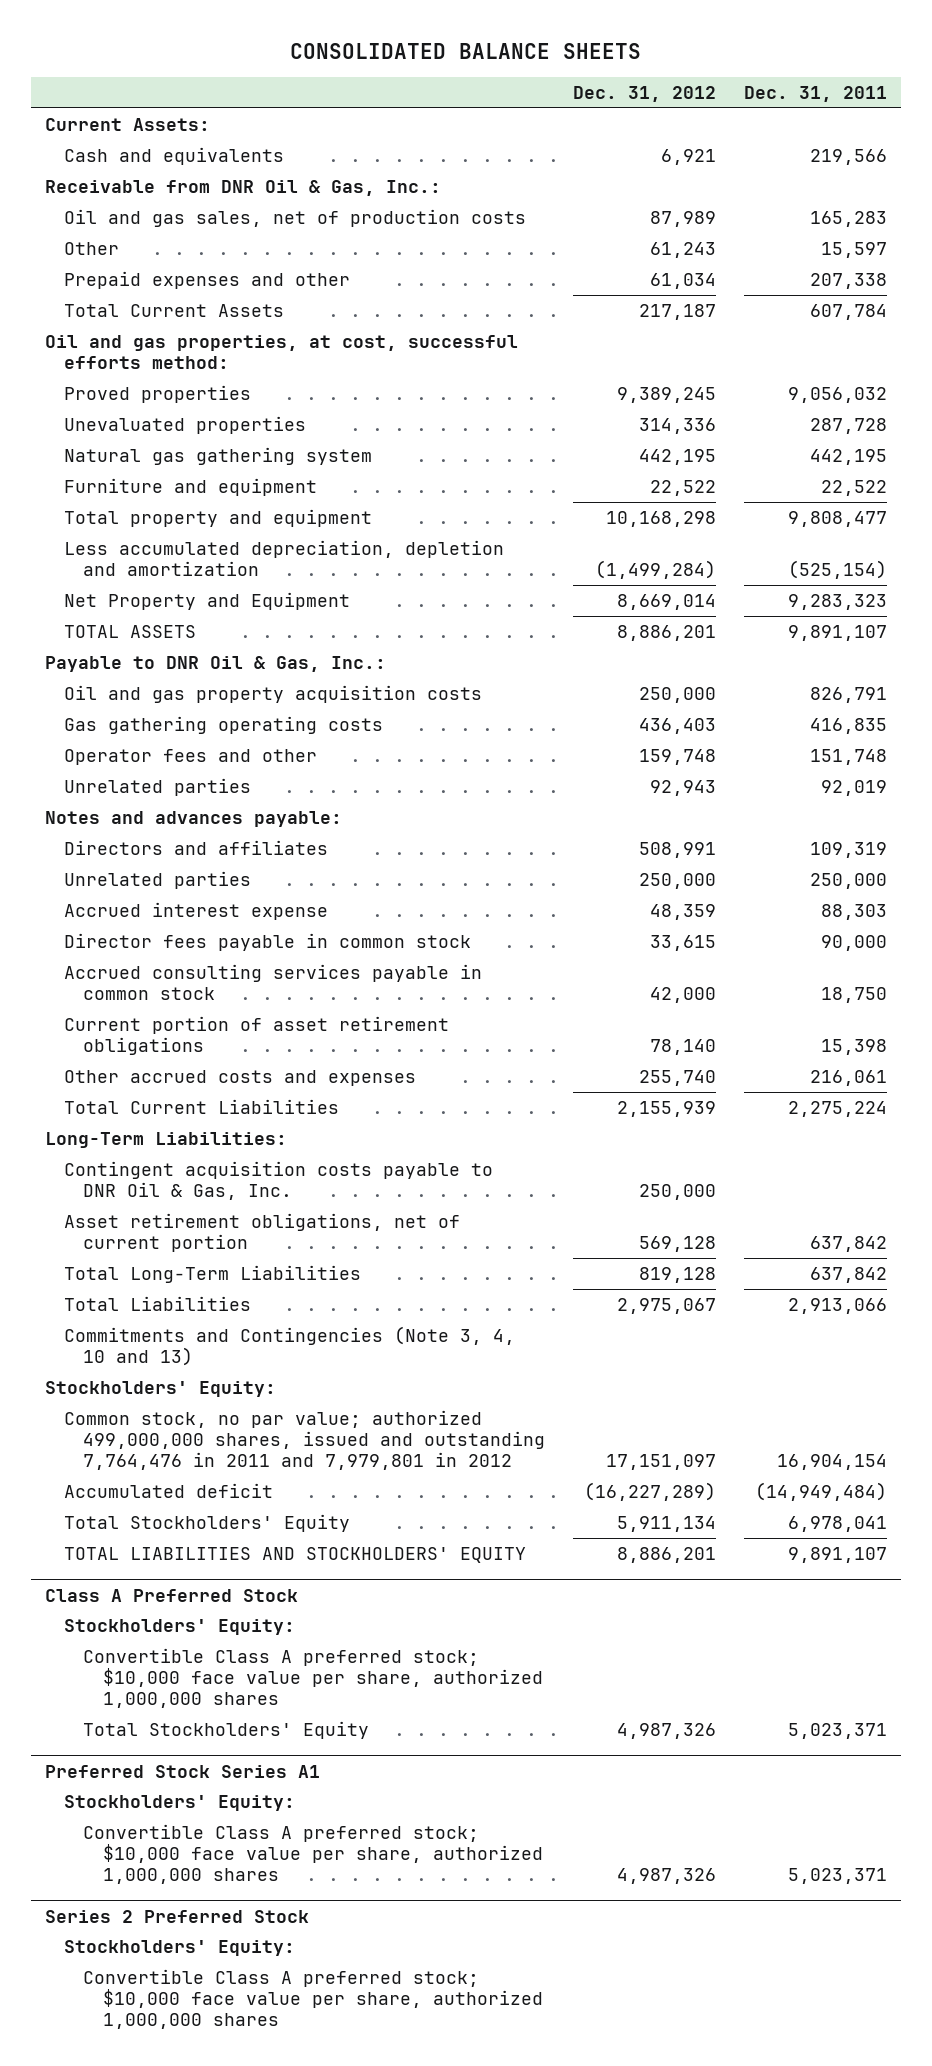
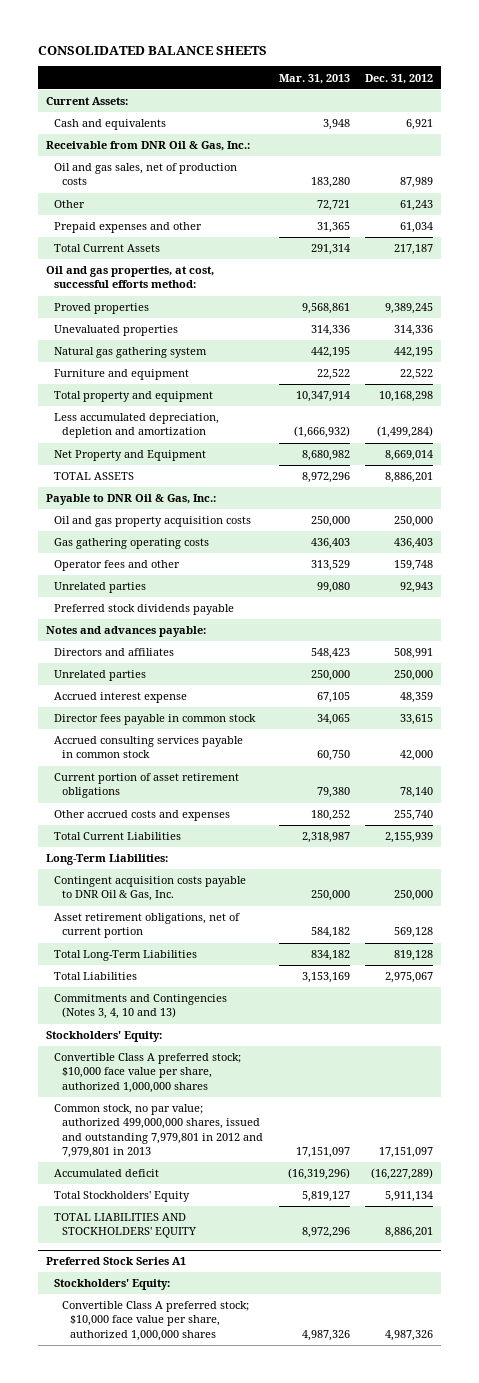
[744,85,888,102] Dec. 31, 2011 -> none
none -> [278,73,350,84] Mar. 31, 2013
none -> [53,604,234,616] Preferred stock dividends payable
[64,1325,516,1367] Commitments and Contingencies (Note 3, 4, 10 and 13) -> [53,994,227,1020] Commitments and Contingencies (Notes 3, 4, 10 and 13)
none -> [53,1053,241,1093] Convertible Class A preferred stock; $10,000 face value per share, authorized 1,000,000 shares
[64,1409,546,1471] Common stock, no par value; authorized 499,000,000 shares, issued and outstanding 7,764,476 in 2011 and 7,979,801 in 2012 -> [53,1104,264,1159] Common stock, no par value; authorized 499,000,000 shares, issued and outstanding 7,979,801 in 2012 and 7,979,801 in 2013
[44,1588,298,1602] Class A Preferred Stock -> none
[64,1618,296,1635] Stockholders' Equity: -> none
[83,1647,543,1709] Convertible Class A preferred stock; $10,000 face value per share, authorized 1,000,000 shares -> none
[83,1720,370,1739] Total Stockholders' Equity -> none
[44,1909,309,1923] Series 2 Preferred Stock -> none
[64,1939,296,1956] Stockholders' Equity: -> none
[83,1968,543,2030] Convertible Class A preferred stock; $10,000 face value per share, authorized 1,000,000 shares -> none

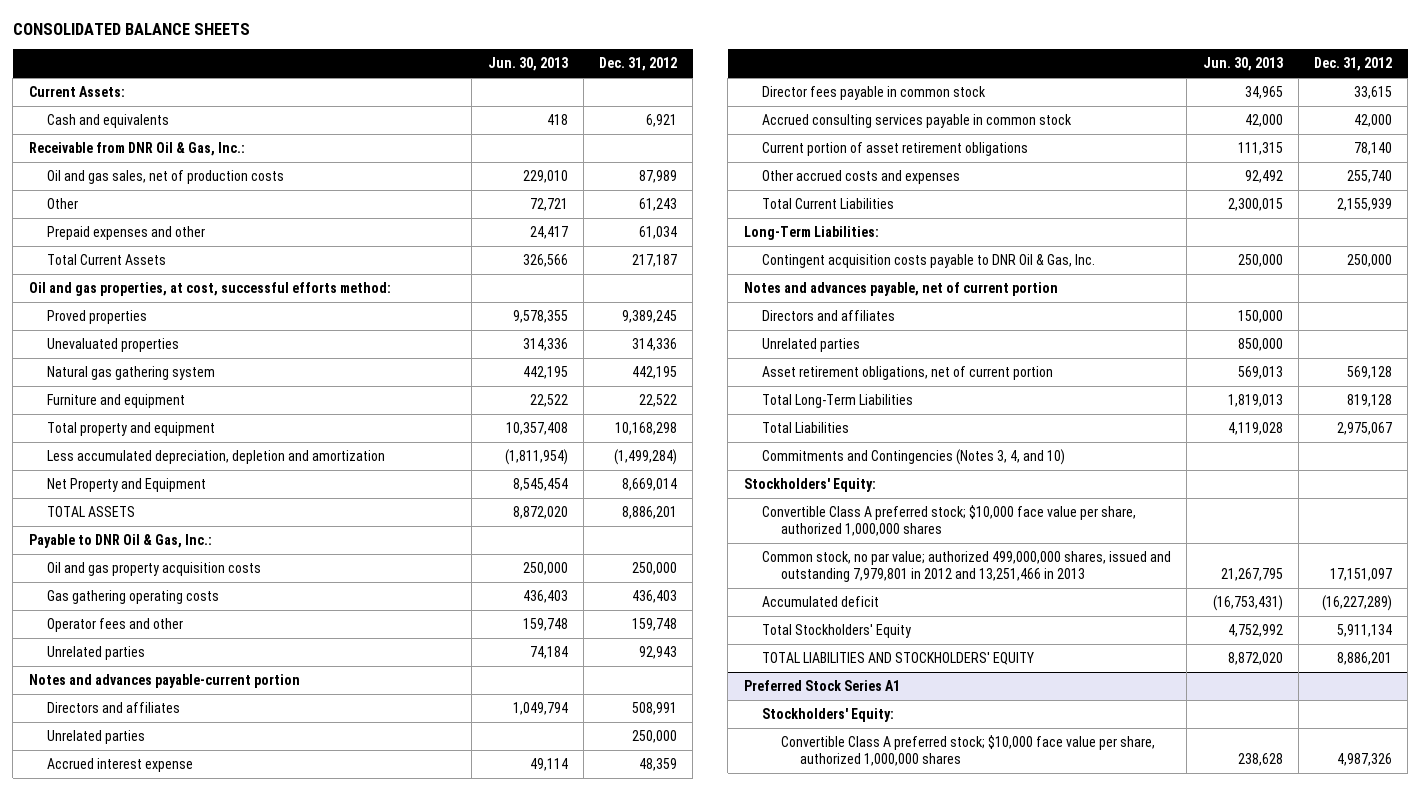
[278,73,350,84] Mar. 31, 2013 -> none
none -> [487,57,568,72] Jun. 30, 2013
[53,604,234,616] Preferred stock dividends payable -> none
[45,626,206,638] Notes and advances payable: -> [28,674,300,689] Notes and advances payable-current portion
none -> [743,282,1058,297] Notes and advances payable, net of current portion
none -> [762,310,896,322] Directors and affiliates
none -> [762,338,861,353] Unrelated parties
[53,994,227,1020] Commitments and Contingencies (Notes 3, 4, 10 and 13) -> [762,449,1066,466] Commitments and Contingencies (Notes 3, 4, and 10)
[53,1104,264,1159] Common stock, no par value; authorized 499,000,000 shares, issued and outstanding 7,979,801 in 2012 and 7,979,801 in 2013 -> [762,551,1172,583] Common stock, no par value; authorized 499,000,000 shares, issued and outstanding 7,979,801 in 2012 and 13,251,466 in 2013

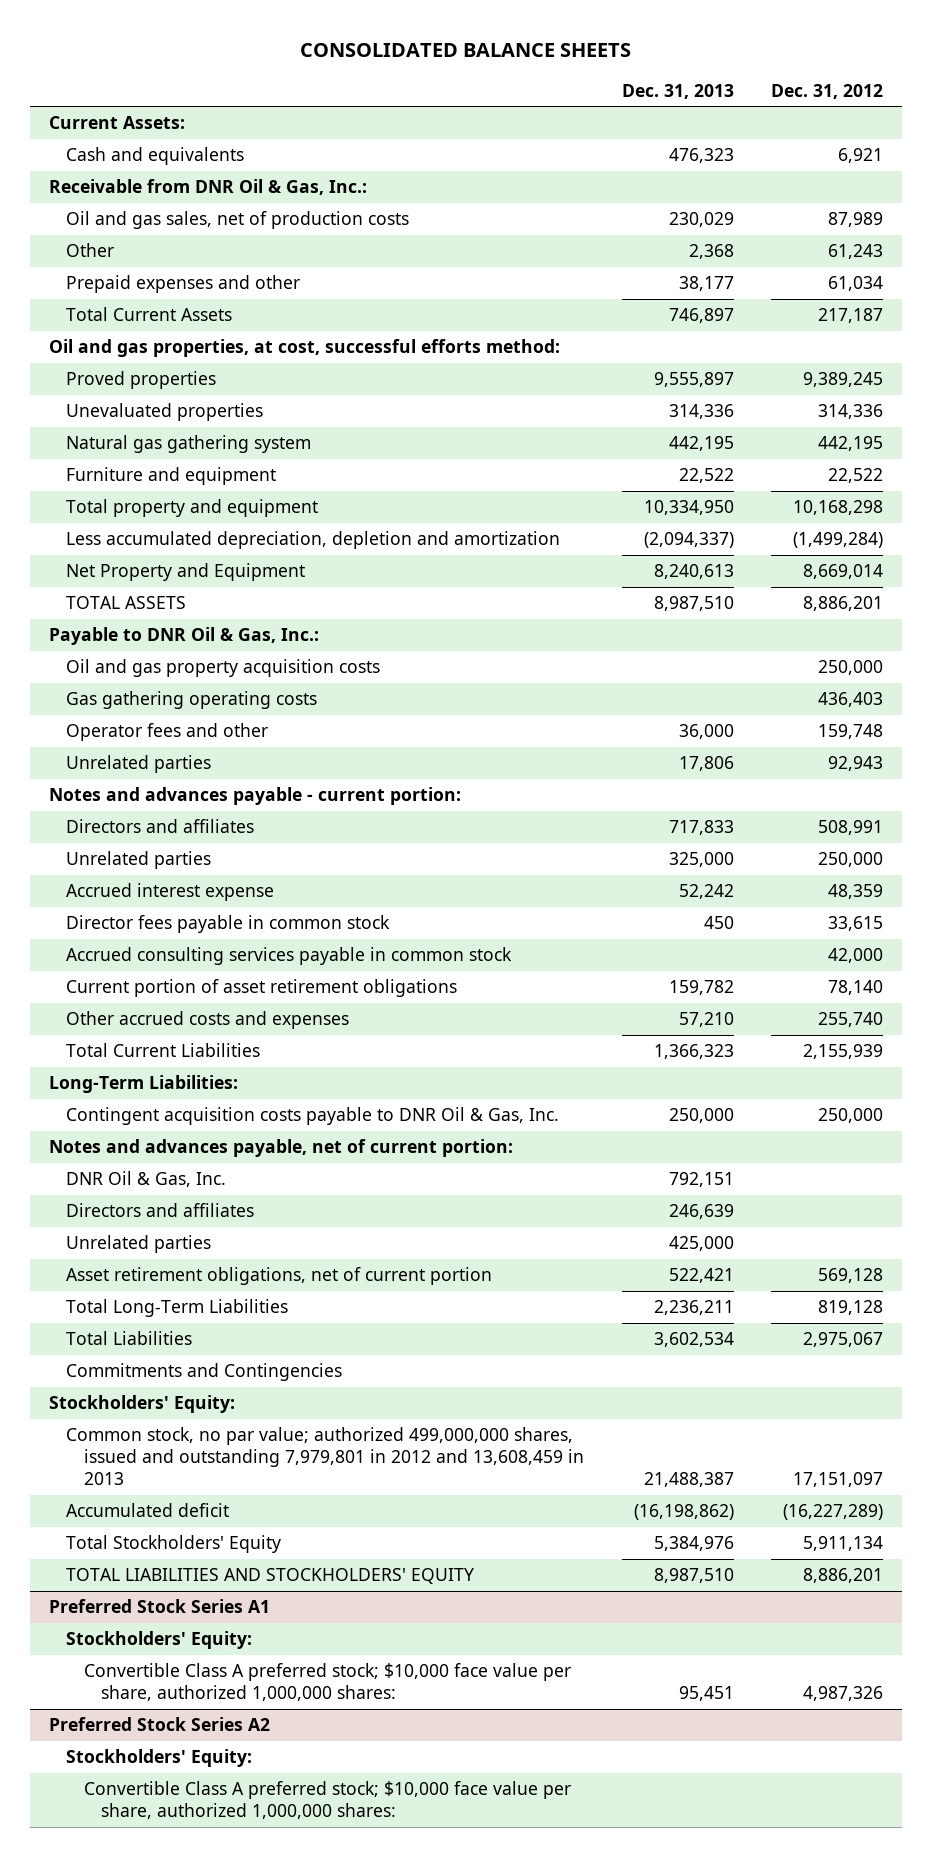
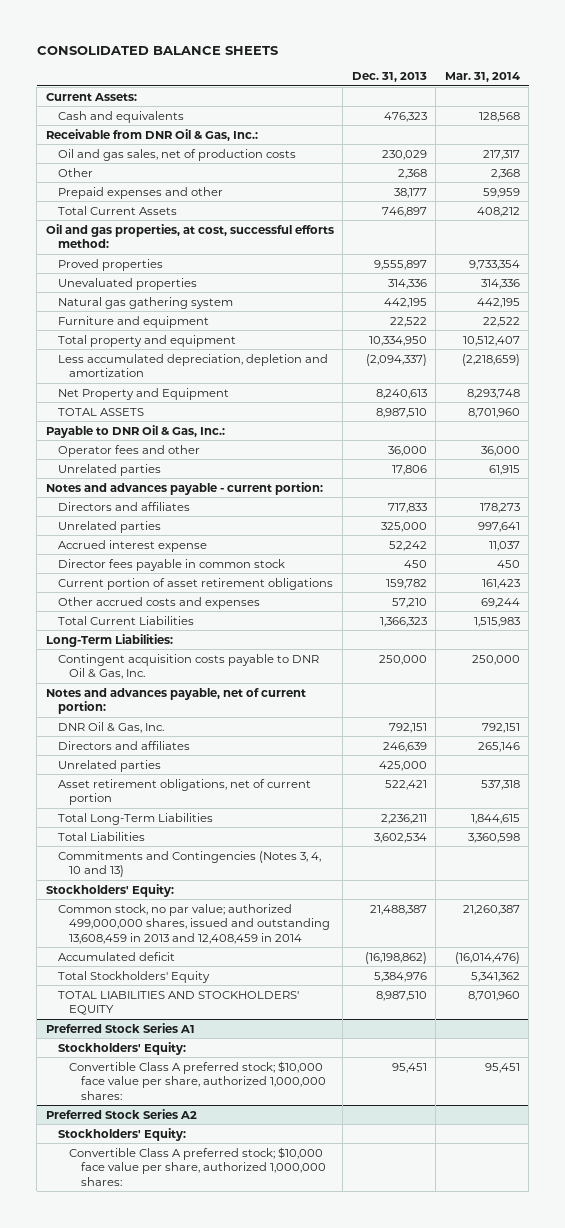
[771,83,884,99] Dec. 31, 2012 -> none
none -> [444,71,520,82] Mar. 31, 2014
[66,659,381,678] Oil and gas property acquisition costs -> none
[66,691,318,710] Gas gathering operating costs -> none
[66,947,513,966] Accrued consulting services payable in common stock -> none
[66,1363,343,1382] Commitments and Contingencies -> [57,850,321,878] Commitments and Contingencies (Notes 3, 4, 10 and 13)
[66,1427,584,1485] Common stock, no par value; authorized 499,000,000 shares, issued and outstanding 7,979,801 in 2012 and 13,608,459 in 2013 -> [57,903,331,944] Common stock, no par value; authorized 499,000,000 shares, issued and outstanding 13,608,459 in 2013 and 12,408,459 in 2014

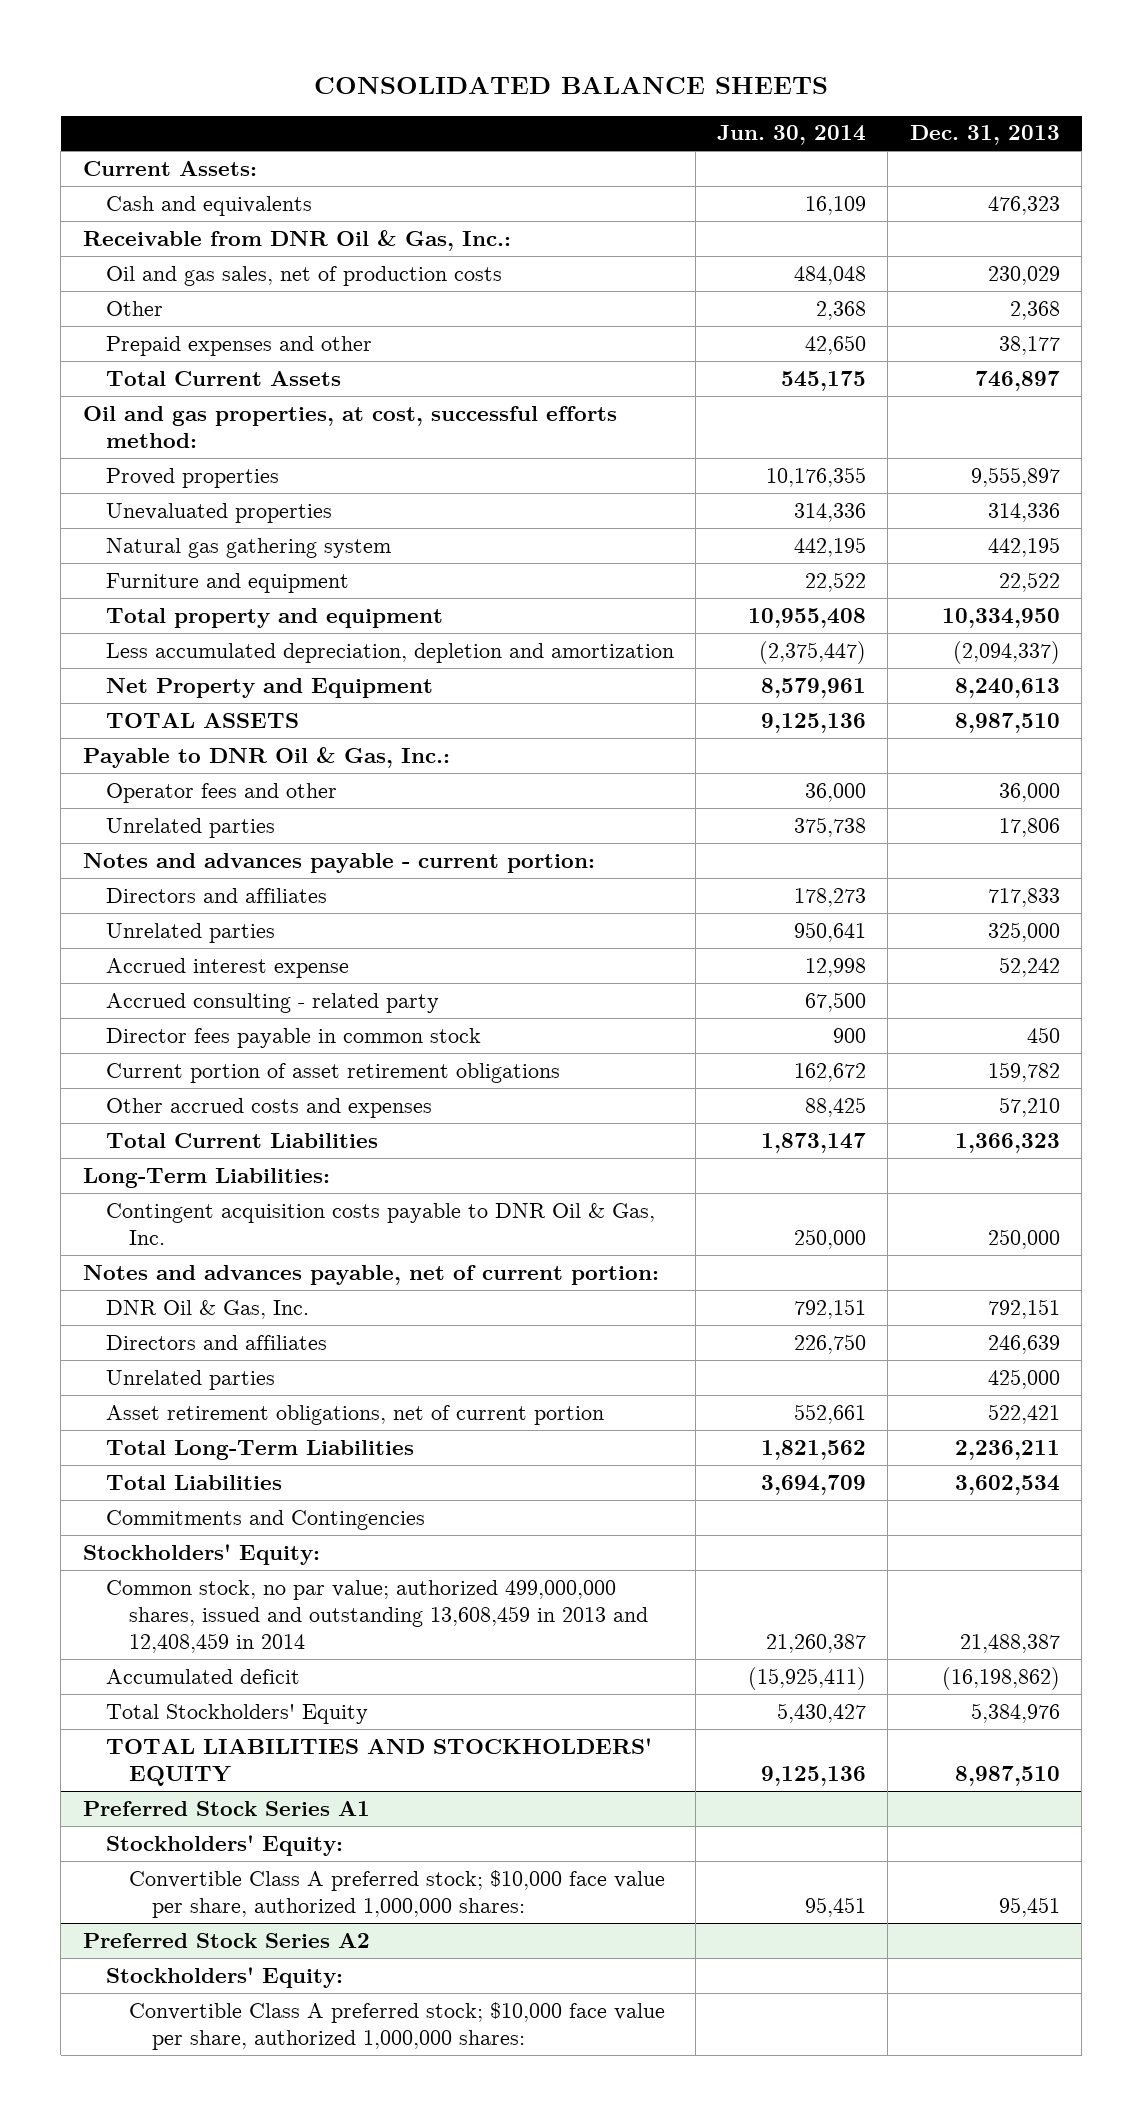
[444,71,520,82] Mar. 31, 2014 -> none
none -> [717,125,867,146] Jun. 30, 2014
none -> [105,992,439,1013] Accrued consulting - related party
[57,850,321,878] Commitments and Contingencies (Notes 3, 4, 10 and 13) -> [105,1509,425,1530] Commitments and Contingencies

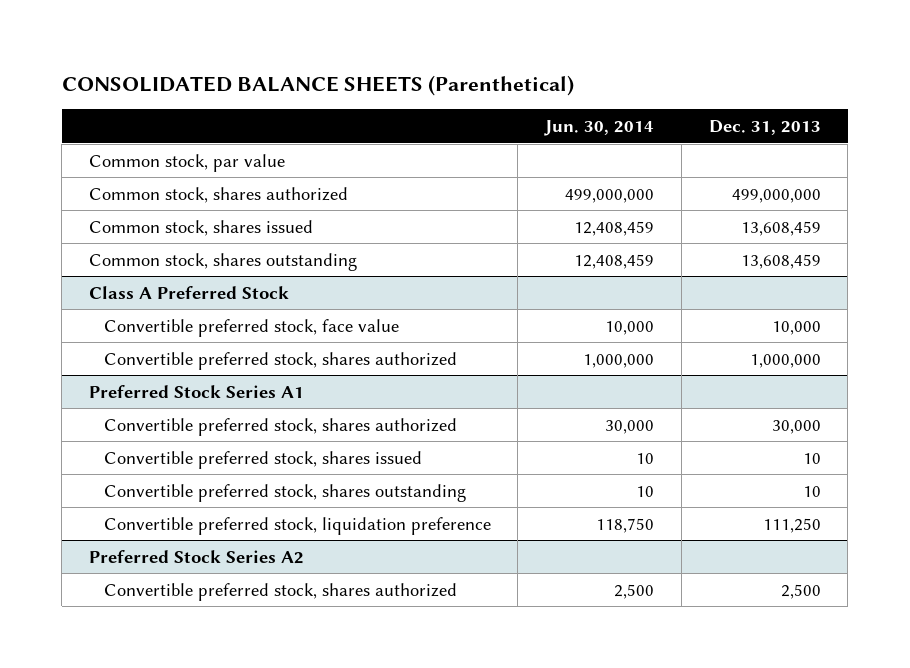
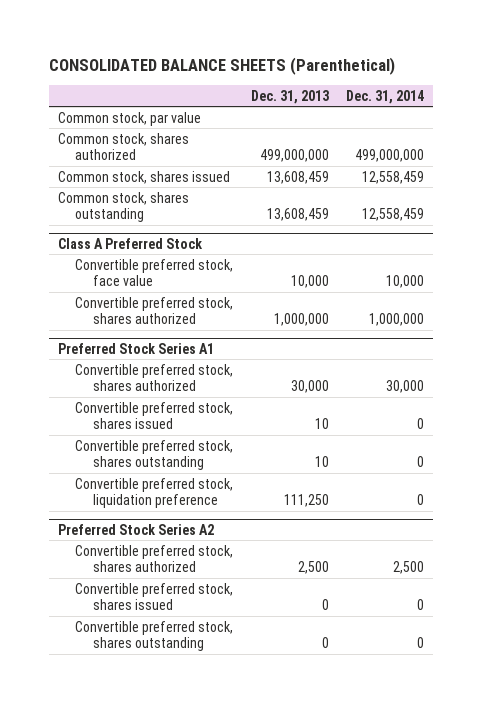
[544,120,655,137] Jun. 30, 2014 -> none
none -> [346,89,425,104] Dec. 31, 2014
none -> [75,582,234,611] Convertible preferred stock, shares issued
none -> [75,620,234,652] Convertible preferred stock, shares outstanding

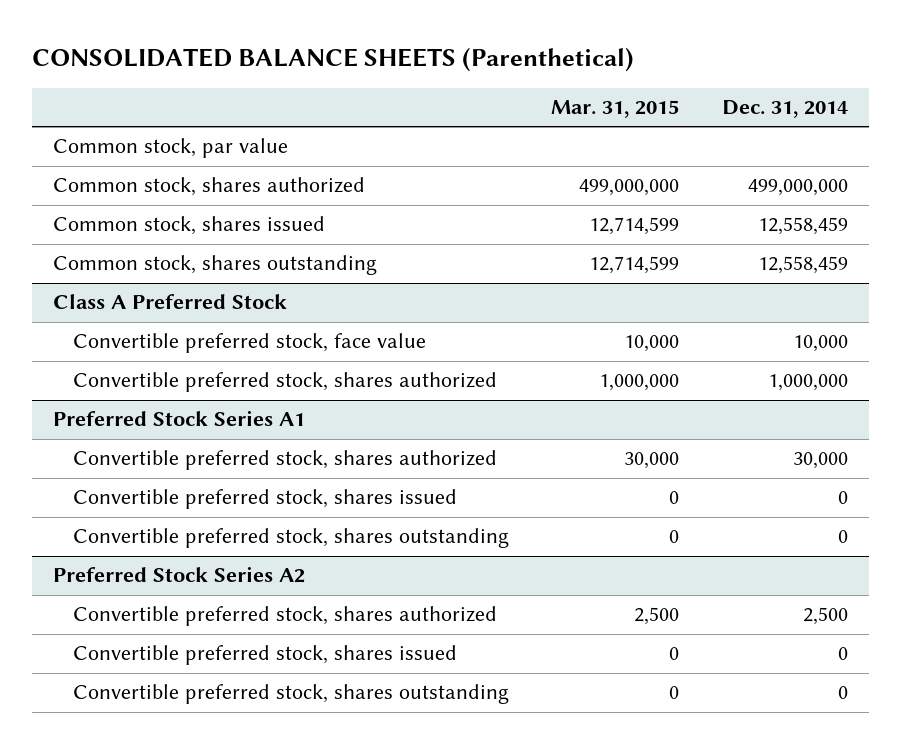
[250,89,329,104] Dec. 31, 2013 -> none
none -> [551,100,680,119] Mar. 31, 2015
[75,477,234,509] Convertible preferred stock, liquidation preference -> none

